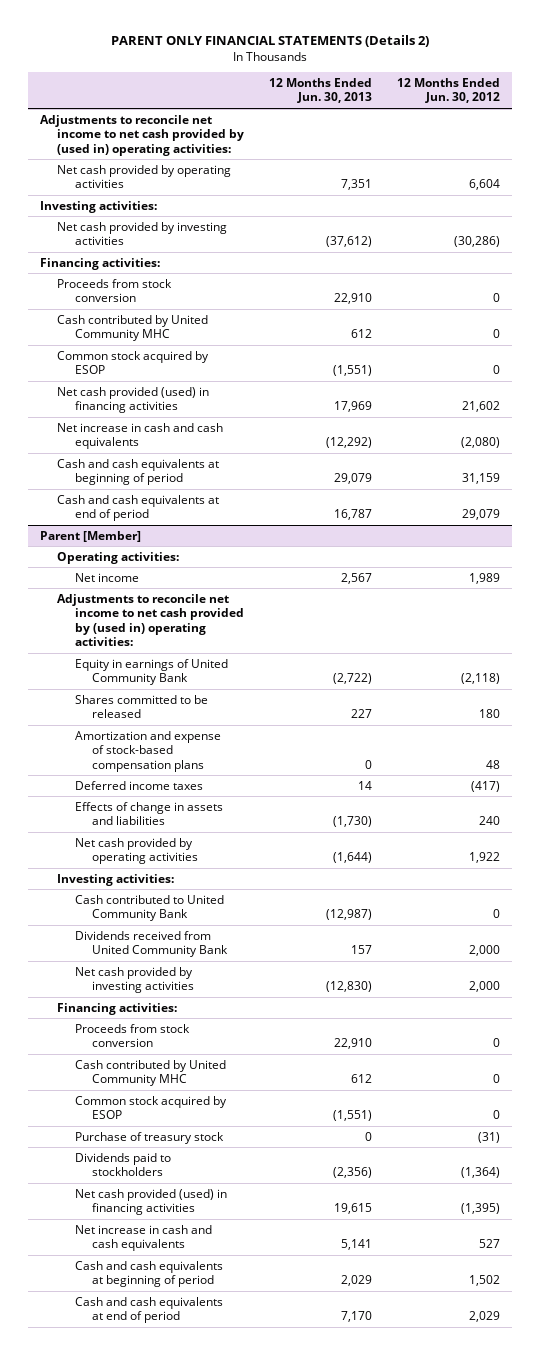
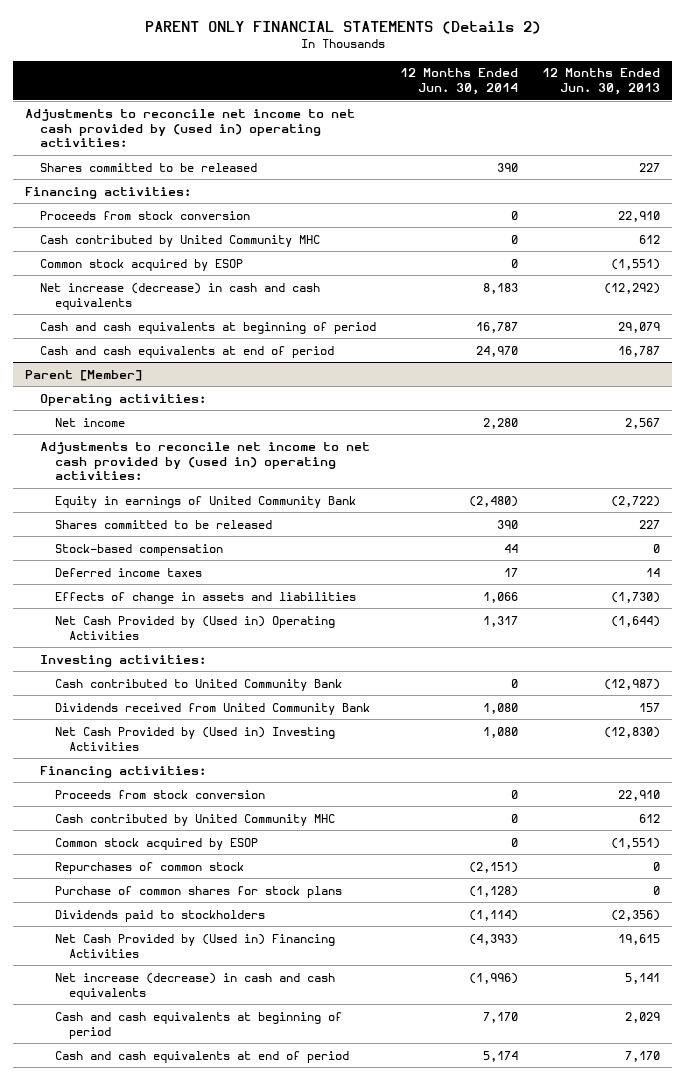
[397,77,501,104] 12 Months Ended Jun. 30, 2012 -> none
none -> [399,68,518,96] 12 Months Ended Jun. 30, 2014
[57,164,232,189] Net cash provided by operating activities -> none
[40,200,158,213] Investing activities: -> none
[57,221,228,246] Net cash provided by investing activities -> none
none -> [40,162,258,172] Shares committed to be released
[57,386,210,414] Net cash provided (used) in financing activities -> none
[57,422,224,450] Net increase in cash and cash equivalents -> [40,282,321,310] Net increase (decrease) in cash and cash equivalents
[74,730,221,772] Amortization and expense of stock-based compensation plans -> [54,543,223,556] Stock-based compensation
[74,837,198,865] Net cash provided by operating activities -> [54,615,335,640] Net Cash Provided by (Used in) Operating Activities
[74,966,194,994] Net cash provided by investing activities -> [54,726,335,751] Net Cash Provided by (Used in) Investing Activities
[74,1131,224,1144] Purchase of treasury stock -> [54,861,244,874] Repurchases of common stock
none -> [54,885,342,898] Purchase of common shares for stock plans
[74,1188,227,1216] Net cash provided (used) in financing activities -> [54,933,335,958] Net Cash Provided by (Used in) Financing Activities
[74,1224,212,1252] Net increase in cash and cash equivalents -> [54,972,335,1000] Net increase (decrease) in cash and cash equivalents

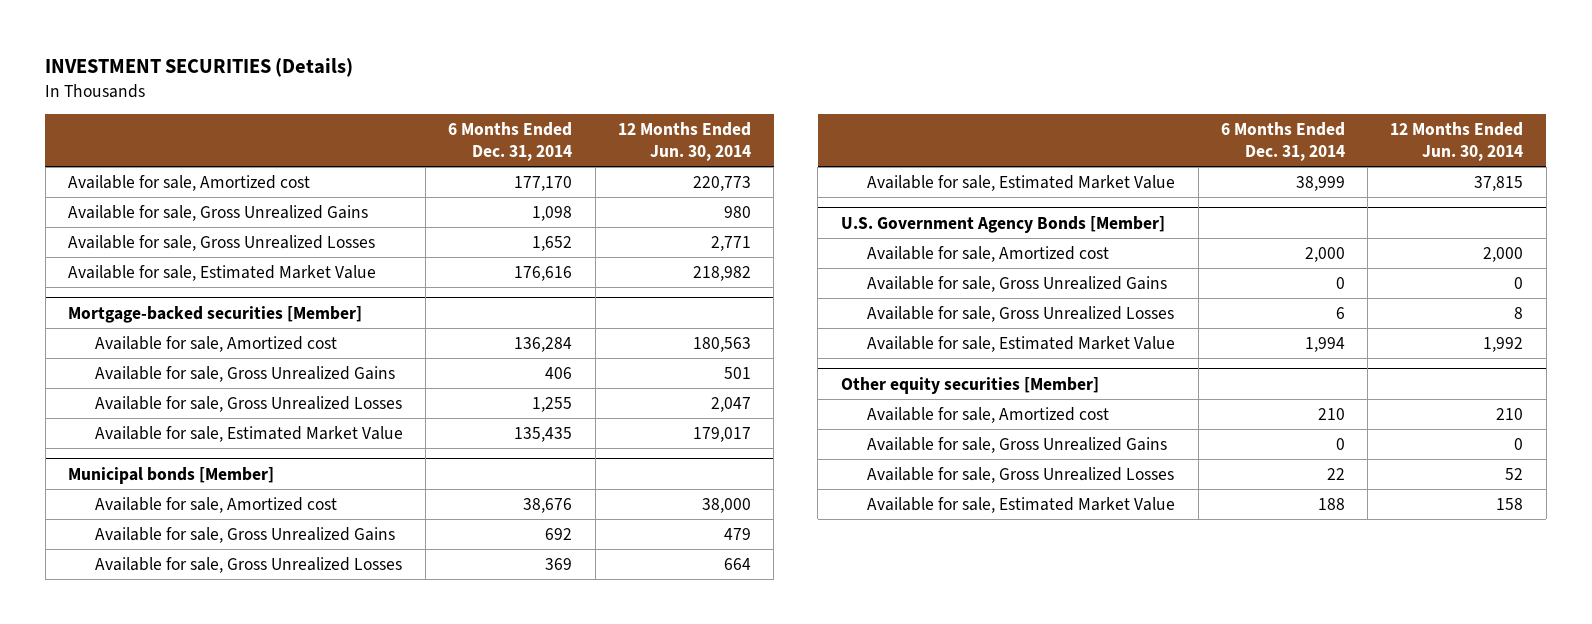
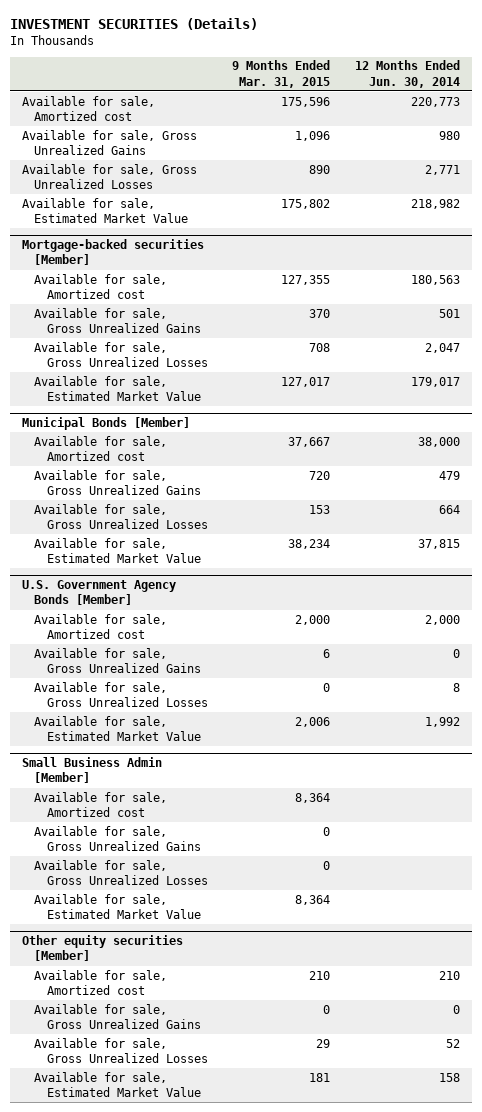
[448,122,573,161] 6 Months Ended Dec. 31, 2014 -> none
none -> [232,60,331,88] 9 Months Ended Mar. 31, 2015
[68,466,275,484] Municipal bonds [Member] -> [22,417,191,431] Municipal Bonds [Member]
none -> [22,757,163,784] Small Business Admin [Member]
none -> [34,791,168,817] Available for sale, Amortized cost
none -> [34,825,201,851] Available for sale, Gross Unrealized Gains
none -> [34,859,208,885] Available for sale, Gross Unrealized Losses
none -> [34,893,201,919] Available for sale, Estimated Market Value

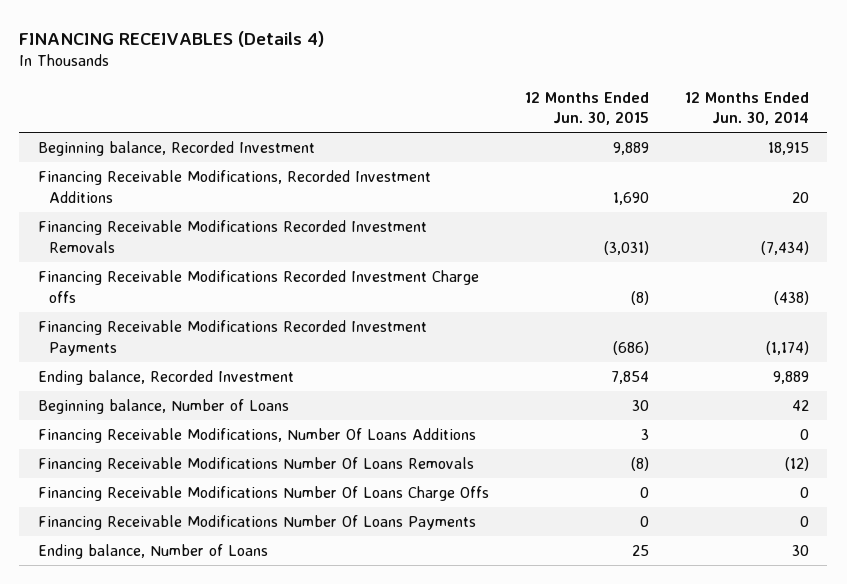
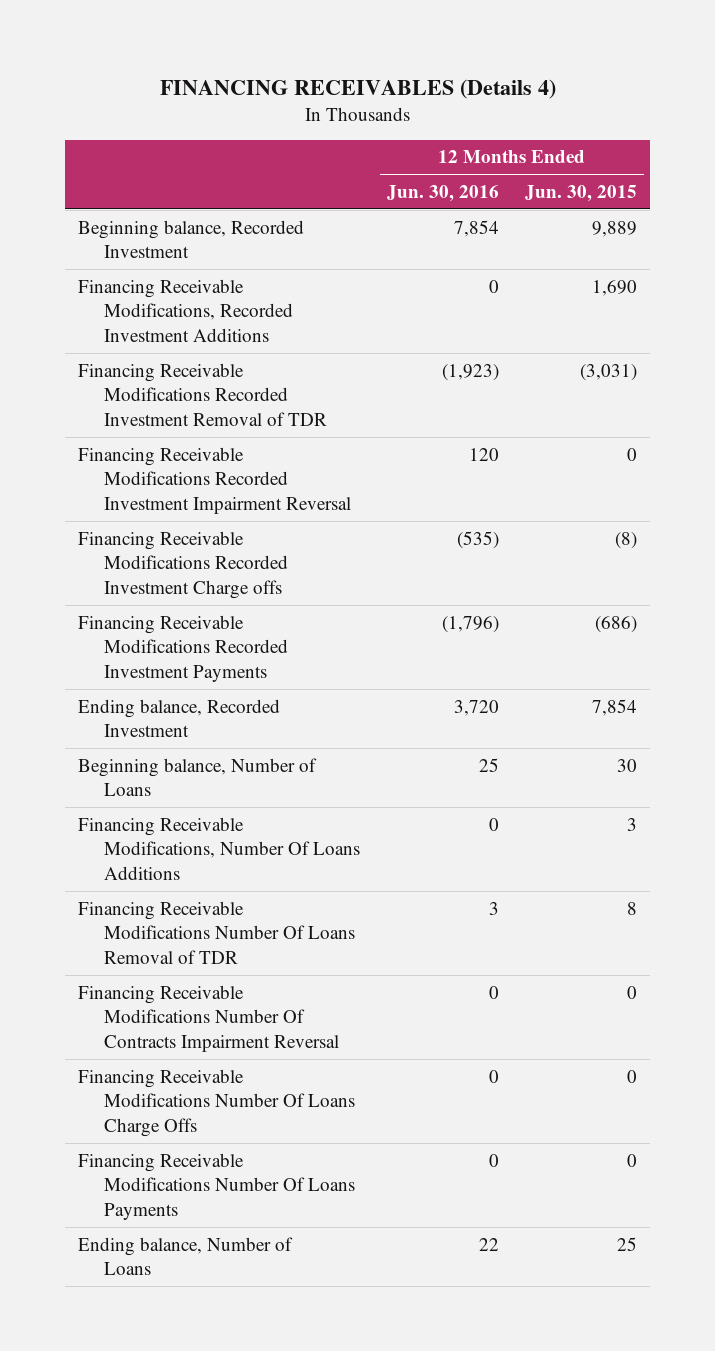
[685,91,810,126] 12 Months Ended Jun. 30, 2014 -> none
none -> [386,184,499,202] Jun. 30, 2016
[37,220,427,253] Financing Receivable Modifications Recorded Investment Removals -> [78,362,328,426] Financing Receivable Modifications Recorded Investment Removal of TDR
none -> [78,446,352,514] Financing Receivable Modifications Recorded Investment Impairment Reversal
[37,457,474,473] Financing Receivable Modifications Number Of Loans Removals -> [78,900,356,964] Financing Receivable Modifications Number Of Loans Removal of TDR
[630,457,649,472] (8) -> [626,901,637,915] 8
none -> [78,984,340,1052] Financing Receivable Modifications Number Of Contracts Impairment Reversal

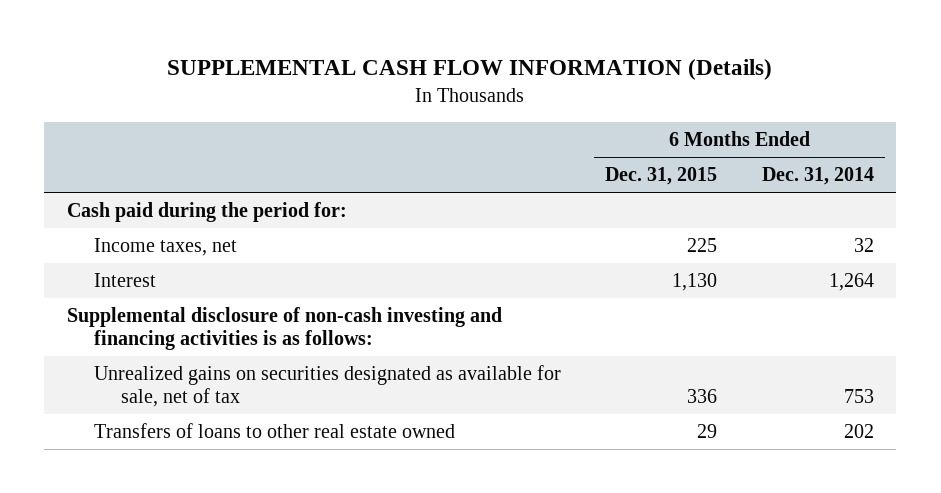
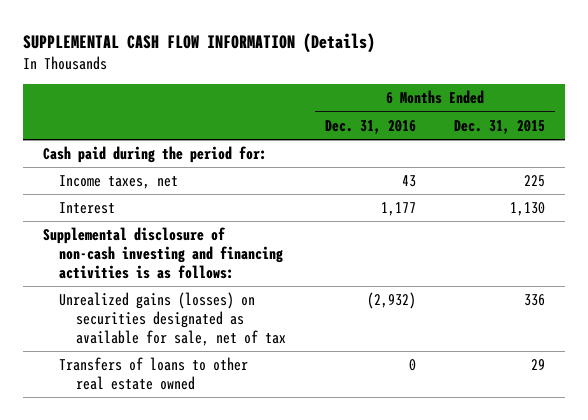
[762,167,875,186] Dec. 31, 2014 -> none
none -> [324,119,416,134] Dec. 31, 2016
[93,364,561,408] Unrealized gains on securities designated as available for sale, net of tax -> [59,292,286,347] Unrealized gains (losses) on securities designated as available for sale, net of tax

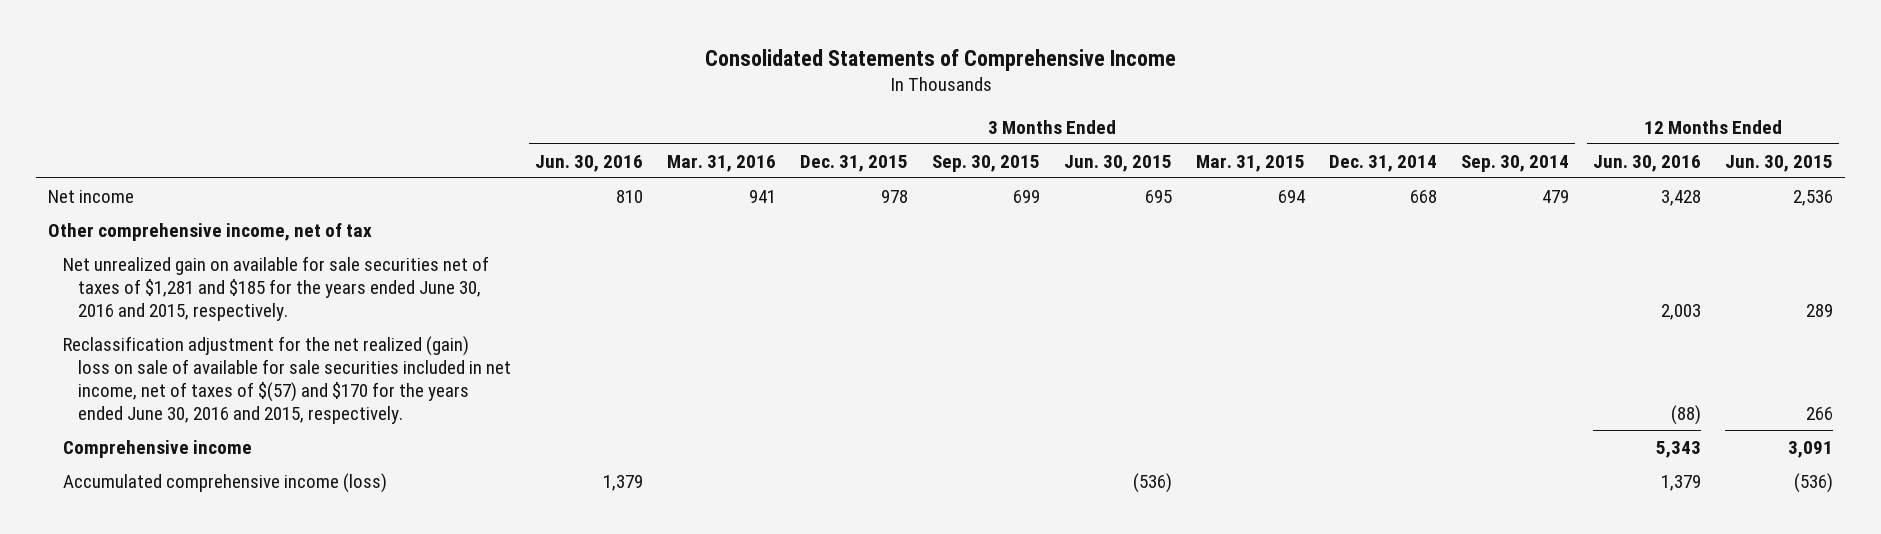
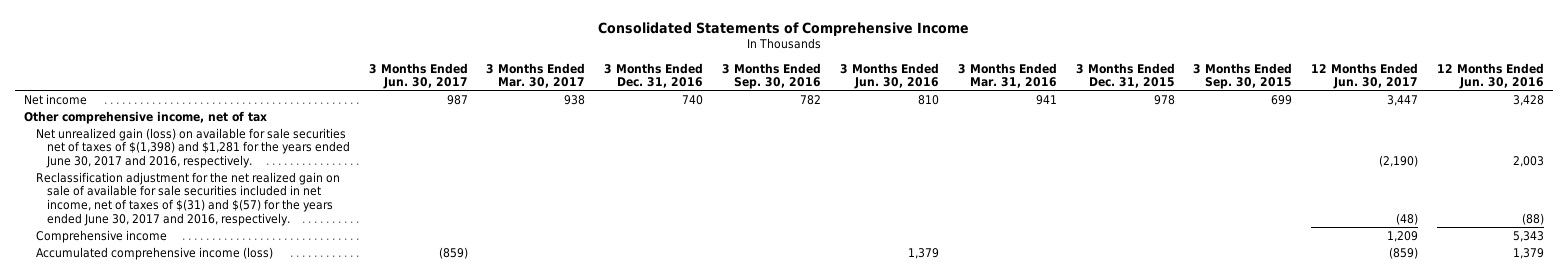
[1064,154,1173,172] Jun. 30, 2015 -> none
[1196,154,1306,172] Mar. 31, 2015 -> none
[1329,154,1438,172] Dec. 31, 2014 -> none
[1461,154,1570,172] Sep. 30, 2014 -> none
[1725,154,1834,172] Jun. 30, 2015 -> none
none -> [368,62,468,90] 3 Months Ended Jun. 30, 2017
none -> [486,62,586,89] 3 Months Ended Mar. 30, 2017
none -> [604,62,704,89] 3 Months Ended Dec. 31, 2016
none -> [722,62,822,90] 3 Months Ended Sep. 30, 2016
none -> [1311,62,1419,90] 12 Months Ended Jun. 30, 2017
[63,255,490,321] Net unrealized gain on available for sale securities net of taxes of $1,281 and $185 for the years ended June 30, 2016 and 2015, respectively. -> [35,127,350,168] Net unrealized gain (loss) on available for sale securities net of taxes of $(1,398) and $1,281 for the years ended June 30, 2017 and 2016, respectively.
[63,335,512,424] Reclassification adjustment for the net realized (gain) loss on sale of available for sale securities included in net income, net of taxes of $(57) and $170 for the years ended June 30, 2016 and 2015, respectively. -> [35,171,340,226] Reclassification adjustment for the net realized gain on sale of available for sale securities included in net income, net of taxes of $(31) and $(57) for the years ended June 30, 2017 and 2016, respectively.

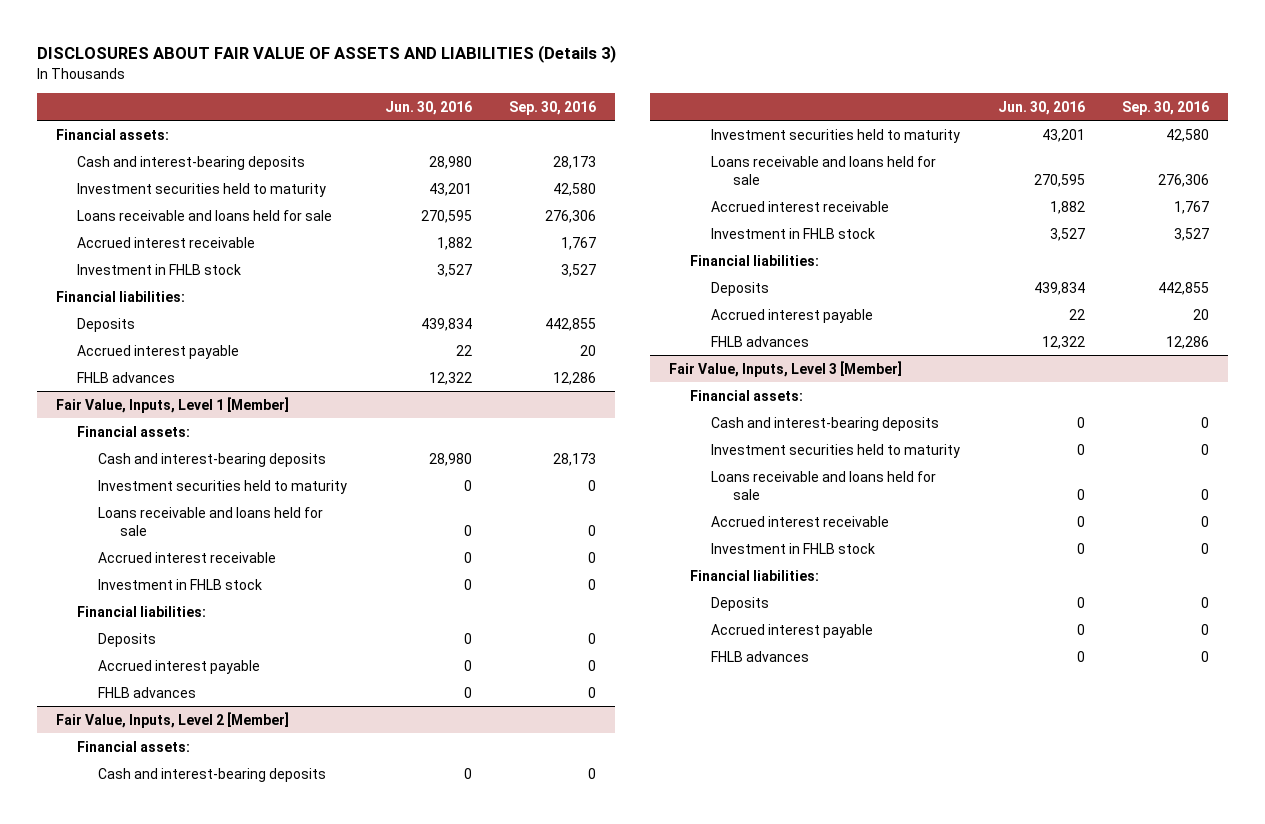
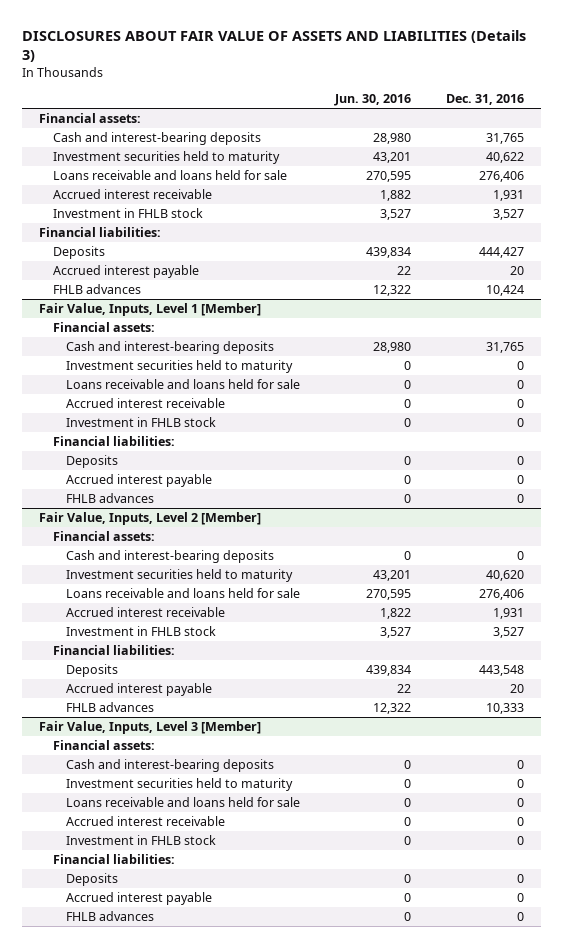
[508,100,596,115] Sep. 30, 2016 -> none
none -> [445,94,524,106] Dec. 31, 2016
[1049,200,1085,214] 1,882 -> [379,607,411,619] 1,822

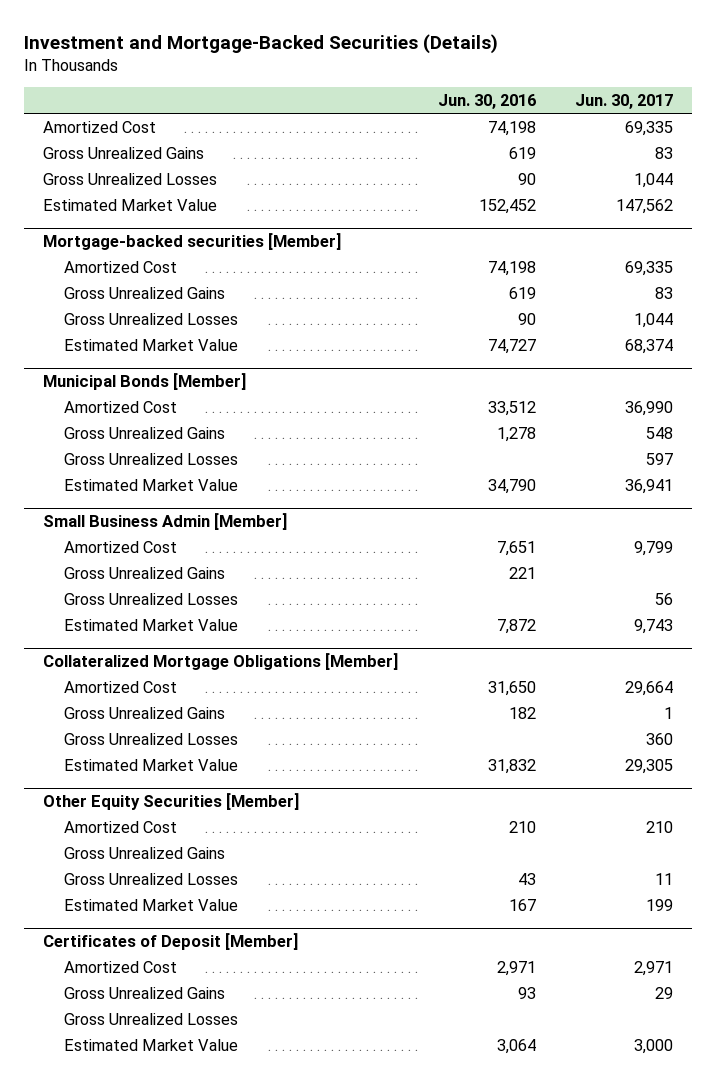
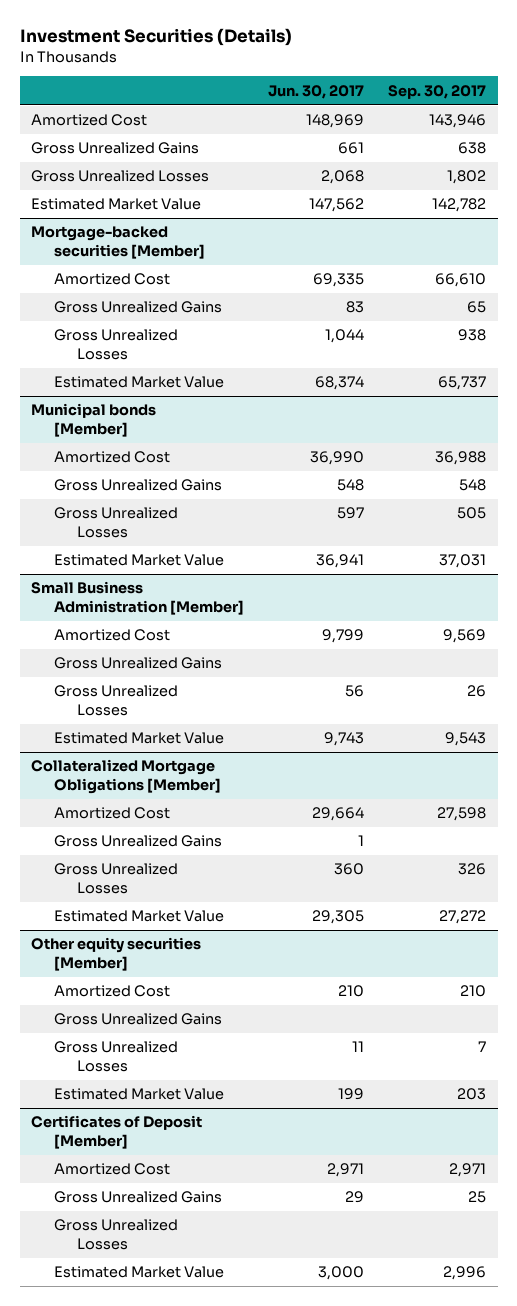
[23,34,498,55] Investment and Mortgage-Backed Securities (Details) -> [19,28,292,47] Investment Securities (Details)
[437,94,536,110] Jun. 30, 2016 -> none
none -> [387,84,486,99] Sep. 30, 2017
[624,120,673,136] 69,335 -> [305,114,364,129] 148,969
[654,146,673,159] 83 -> [337,142,364,155] 661
[633,172,673,188] 1,044 -> [320,170,364,185] 2,068
[43,372,247,390] Municipal Bonds [Member] -> [31,403,157,438] Municipal bonds [Member]
[43,512,288,530] Small Business Admin [Member] -> [31,581,245,616] Small Business Administration [Member]
[43,792,300,810] Other Equity Securities [Member] -> [31,937,202,972] Other equity securities [Member]

